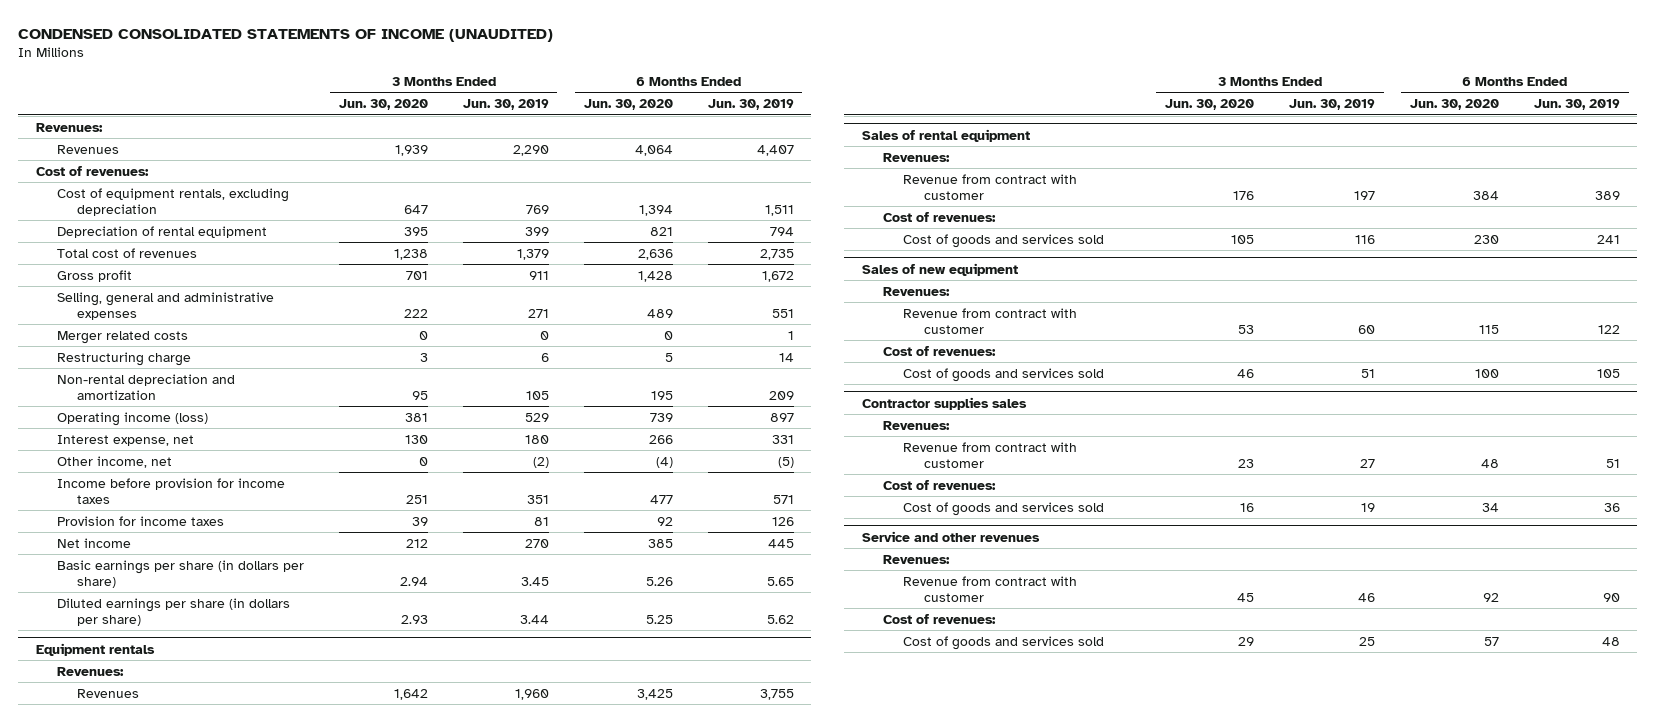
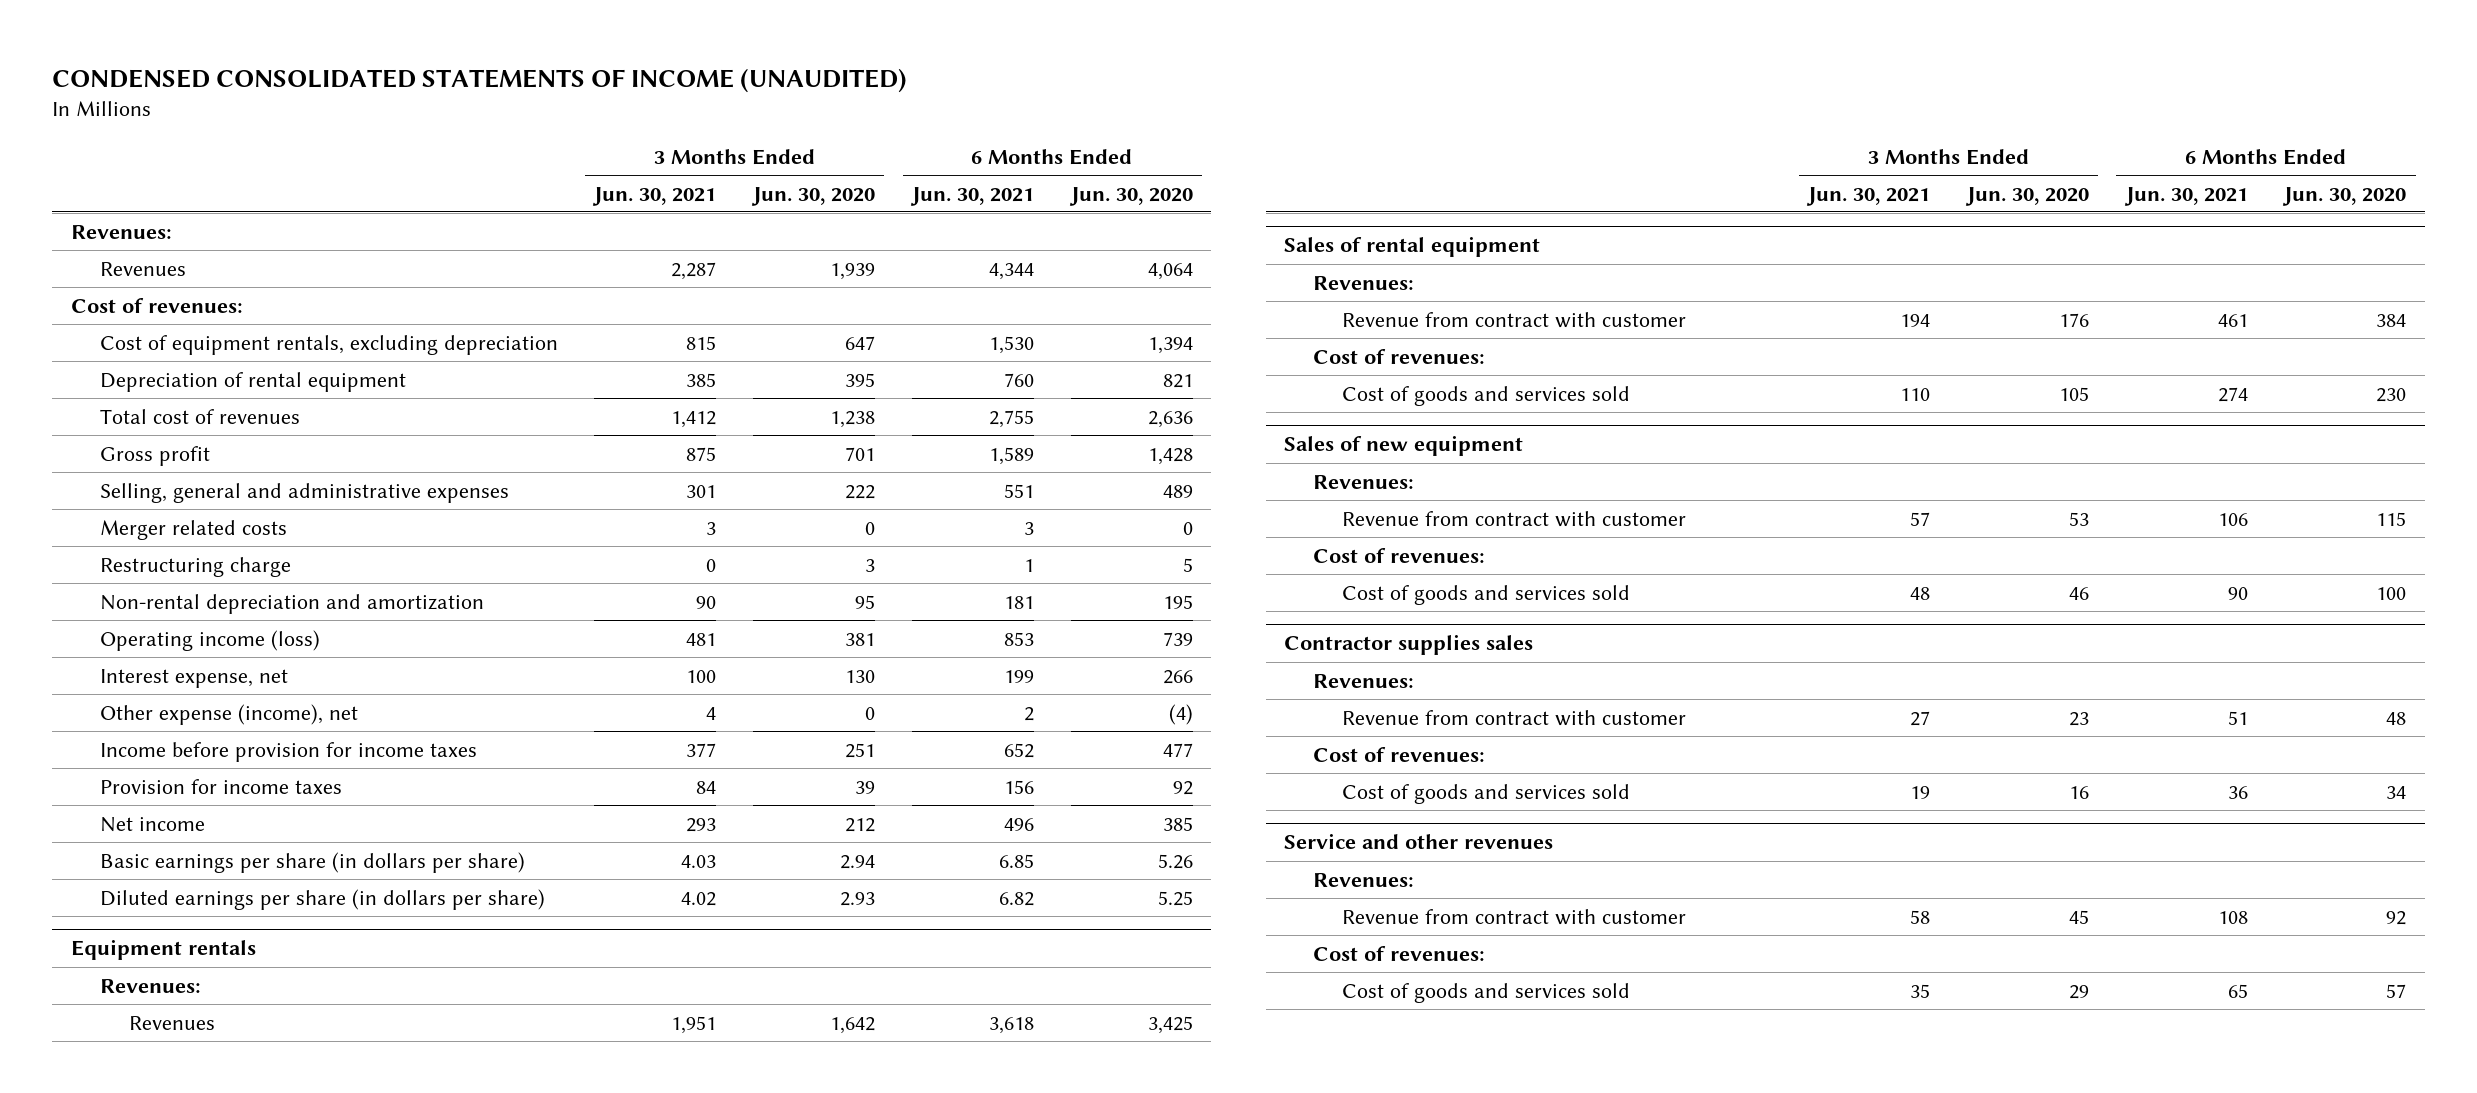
[462,98,549,110] Jun. 30, 2019 -> none
[707,98,794,110] Jun. 30, 2019 -> none
none -> [592,186,717,206] Jun. 30, 2021
none -> [909,186,1034,206] Jun. 30, 2021
[56,455,172,468] Other income, net -> [99,703,358,725] Other expense (income), net

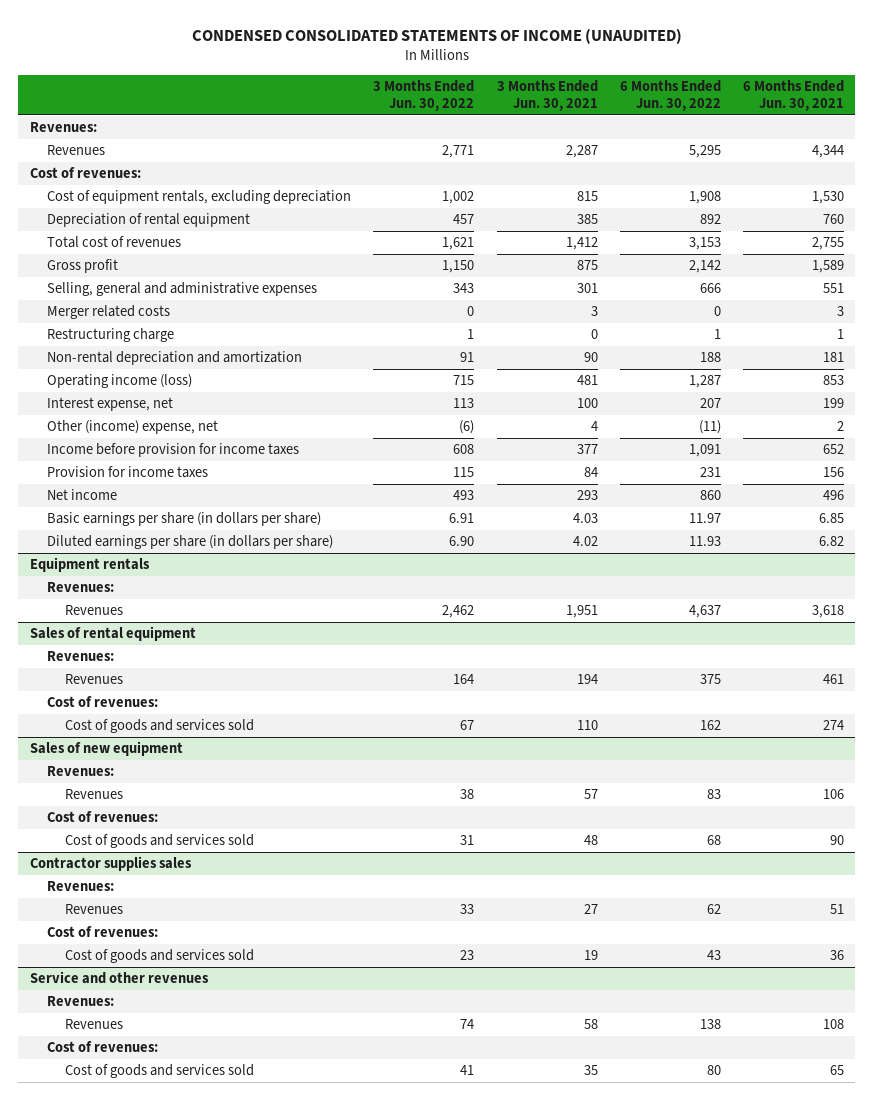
[751,186,876,206] Jun. 30, 2020 -> none
[1068,186,1193,206] Jun. 30, 2020 -> none
none -> [373,80,475,111] 3 Months Ended Jun. 30, 2022
none -> [619,80,721,111] 6 Months Ended Jun. 30, 2022
[99,703,358,725] Other expense (income), net -> [47,420,219,435] Other (income) expense, net
[1342,311,1687,328] Revenue from contract with customer -> [64,674,123,685] Revenues
[1342,510,1687,527] Revenue from contract with customer -> [64,789,123,800] Revenues
[1342,709,1687,726] Revenue from contract with customer -> [64,904,123,915] Revenues
[1342,908,1687,925] Revenue from contract with customer -> [64,1019,123,1030] Revenues

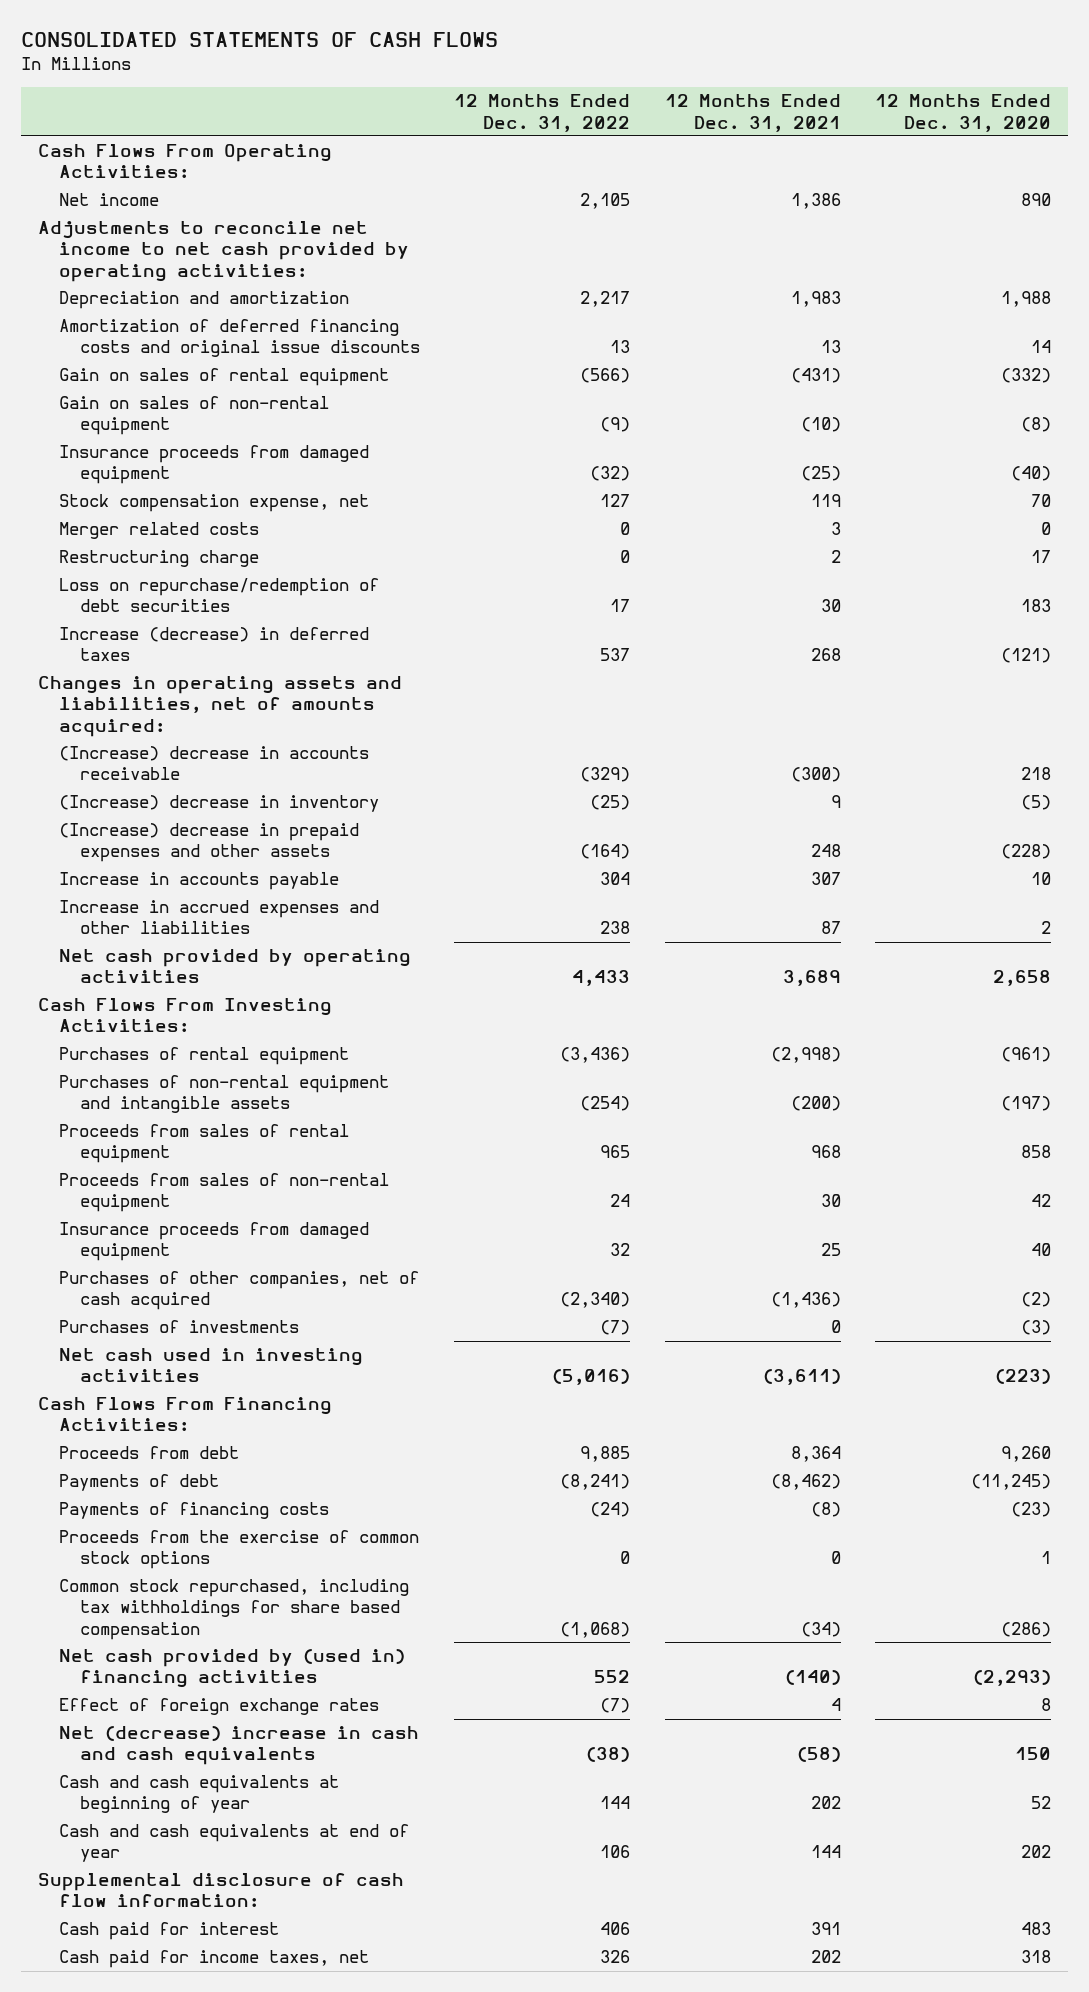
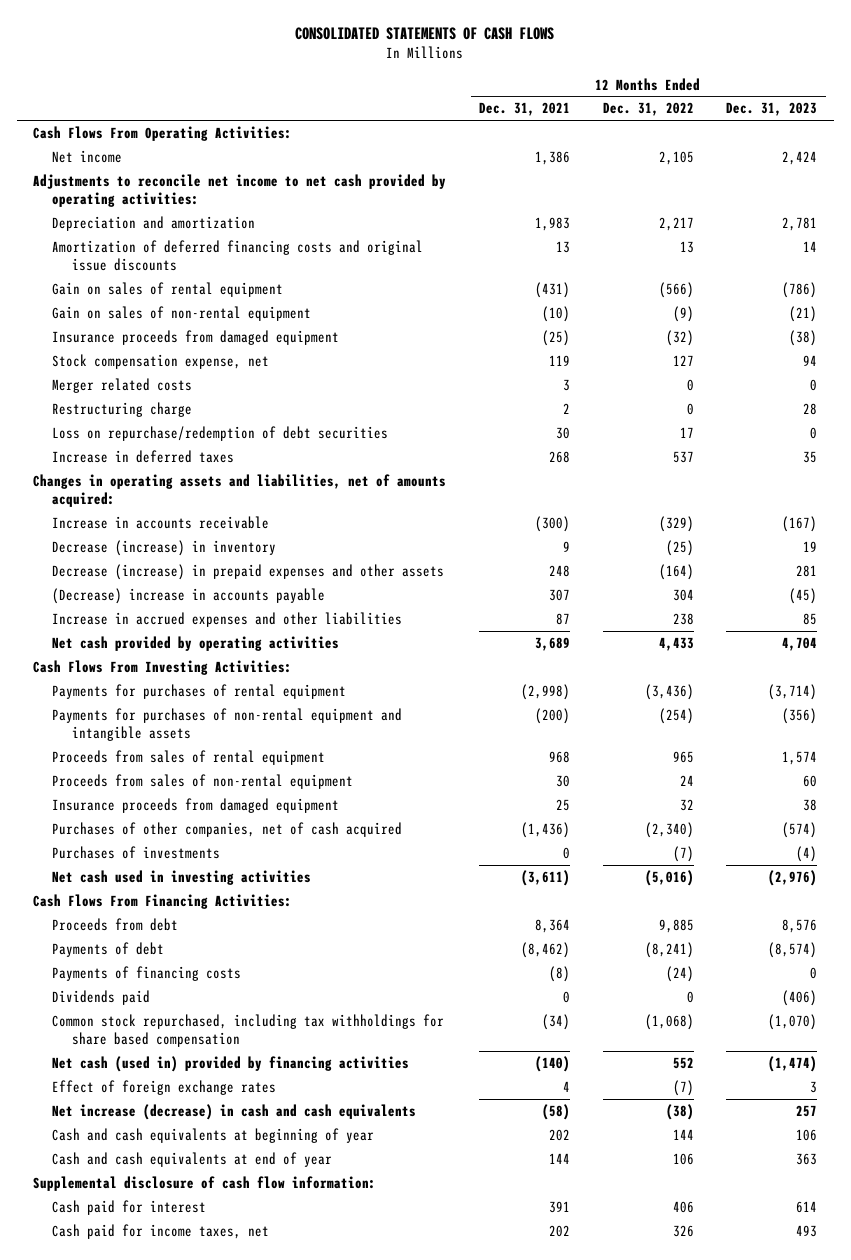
[874,94,1051,132] 12 Months Ended Dec. 31, 2020 -> none
none -> [726,102,818,117] Dec. 31, 2023
[59,627,370,662] Increase (decrease) in deferred taxes -> [52,449,235,463] Increase in deferred taxes
[59,746,370,781] (Increase) decrease in accounts receivable -> [52,515,270,529] Increase in accounts receivable
[59,795,380,813] (Increase) decrease in inventory -> [52,539,277,556] Decrease (increase) in inventory
[59,823,360,863] (Increase) decrease in prepaid expenses and other assets -> [52,563,445,580] Decrease (increase) in prepaid expenses and other assets
[59,872,340,891] Increase in accounts payable -> [52,587,326,604] (Decrease) increase in accounts payable
[59,1047,350,1066] Purchases of rental equipment -> [52,683,347,699] Payments for purchases of rental equipment
[59,1075,390,1114] Purchases of non-rental equipment and intangible assets -> [52,707,403,741] Payments for purchases of non-rental equipment and intangible assets
[59,1530,420,1570] Proceeds from the exercise of common stock options -> none
none -> [52,989,151,1005] Dividends paid
[59,1649,406,1689] Net cash provided by (used in) financing activities -> [52,1055,410,1072] Net cash (used in) provided by financing activities
[59,1726,420,1766] Net (decrease) increase in cash and cash equivalents -> [52,1103,417,1120] Net increase (decrease) in cash and cash equivalents

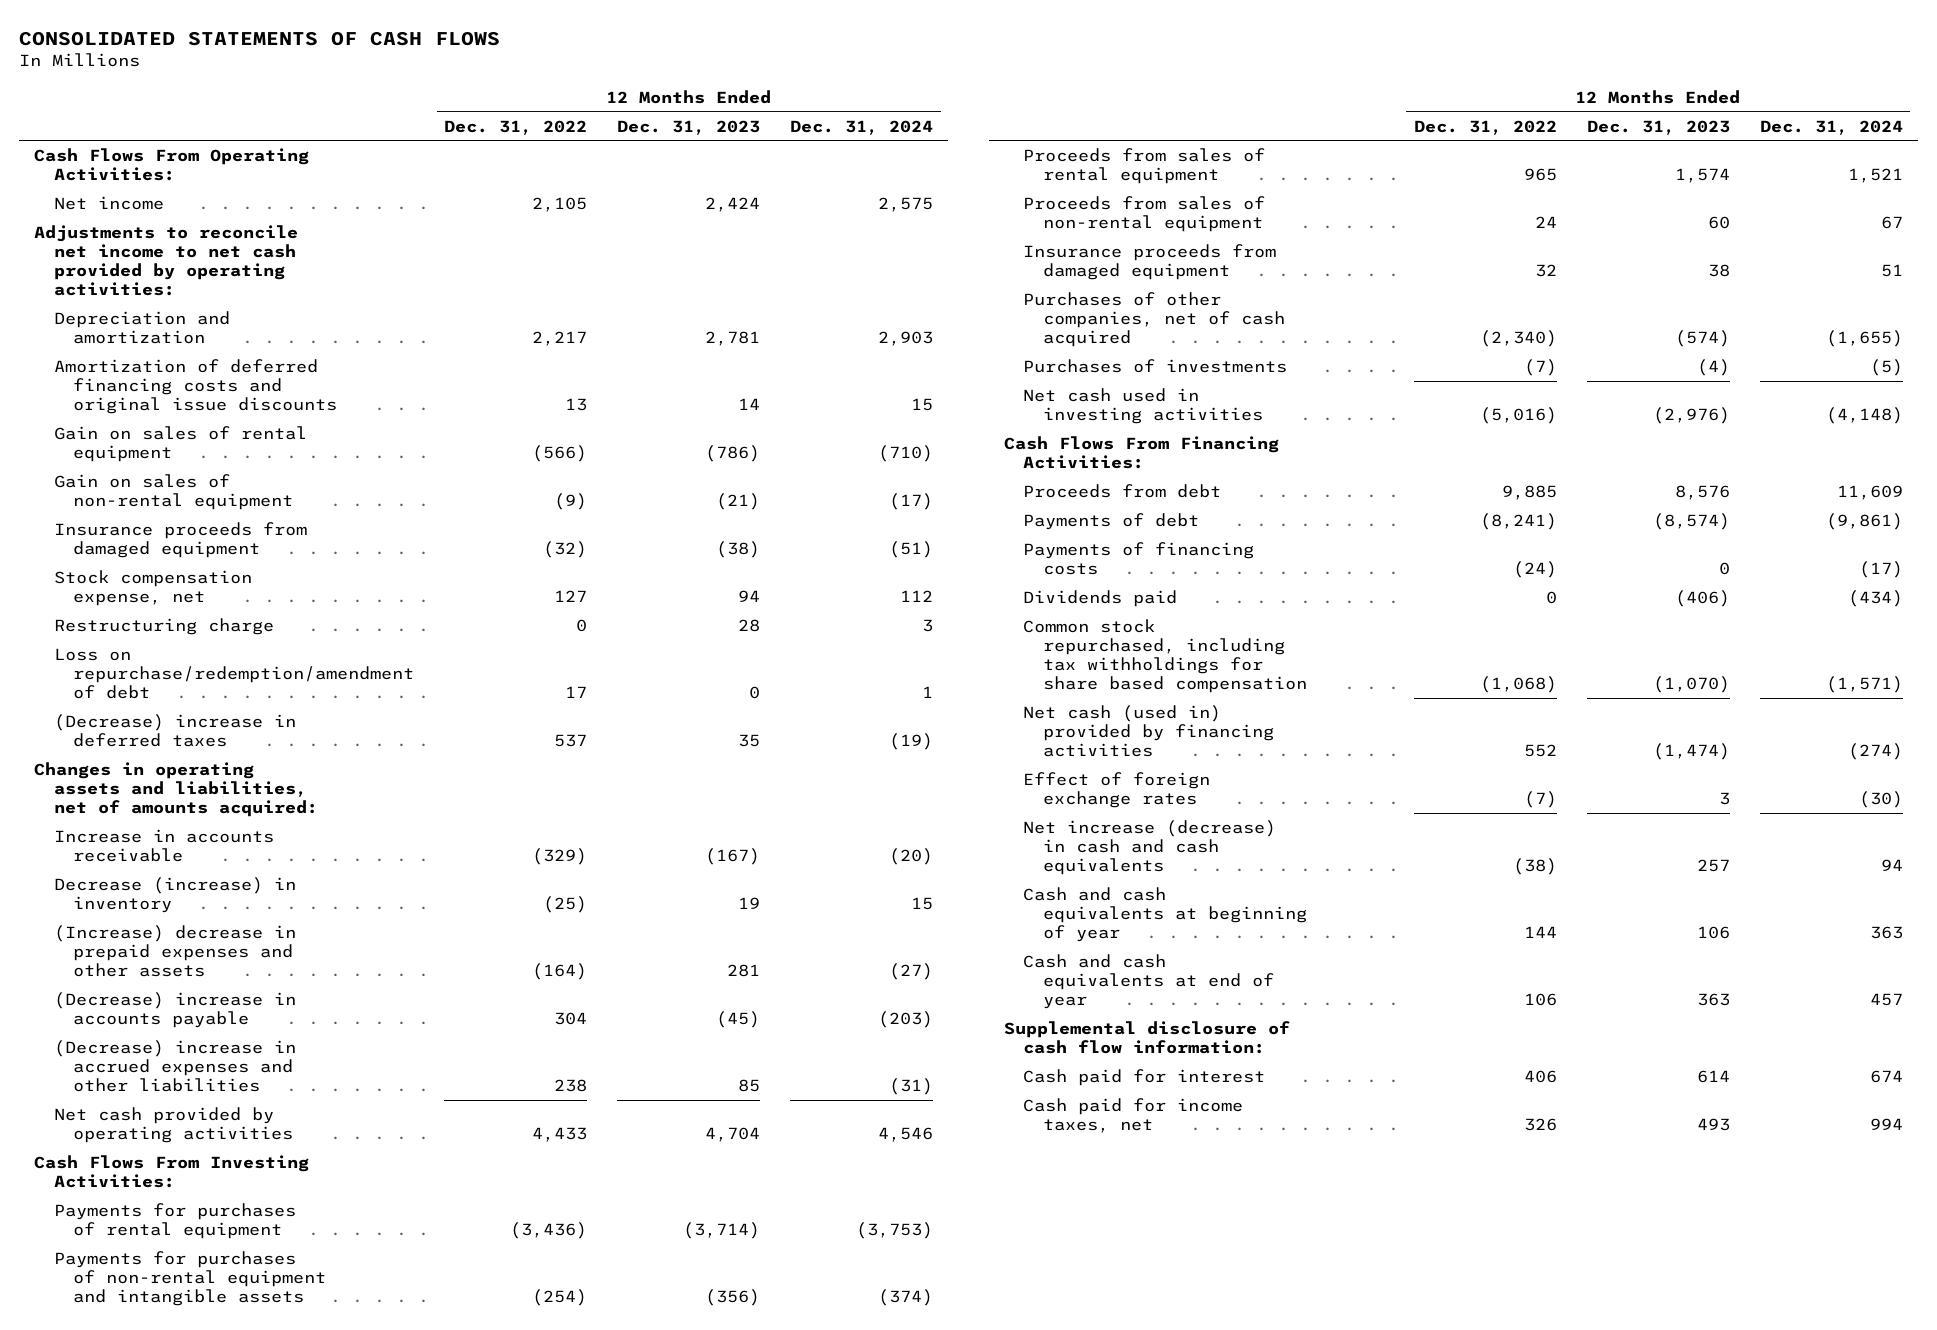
[478,102,570,117] Dec. 31, 2021 -> none
none -> [790,119,934,135] Dec. 31, 2024
[52,377,193,393] Merger related costs -> none
[52,425,389,441] Loss on repurchase/redemption of debt securities -> [53,648,415,700] Loss on repurchase/redemption/amendment of debt
[52,449,235,463] Increase in deferred taxes -> [53,714,296,748] (Decrease) increase in deferred taxes
[52,563,445,580] Decrease (increase) in prepaid expenses and other assets -> [53,925,296,978] (Increase) decrease in prepaid expenses and other assets
[52,611,403,627] Increase in accrued expenses and other liabilities -> [53,1040,296,1093] (Decrease) increase in accrued expenses and other liabilities

